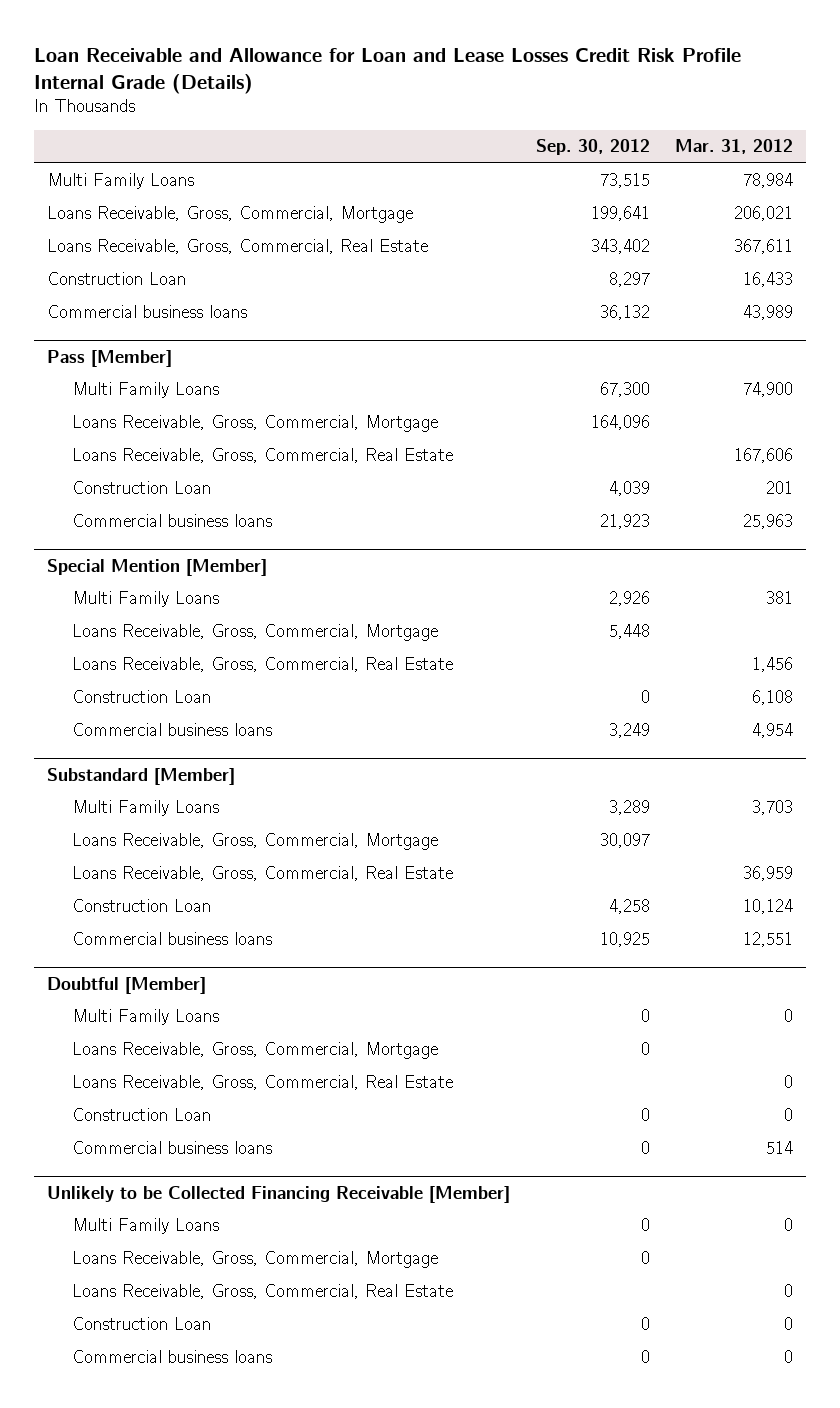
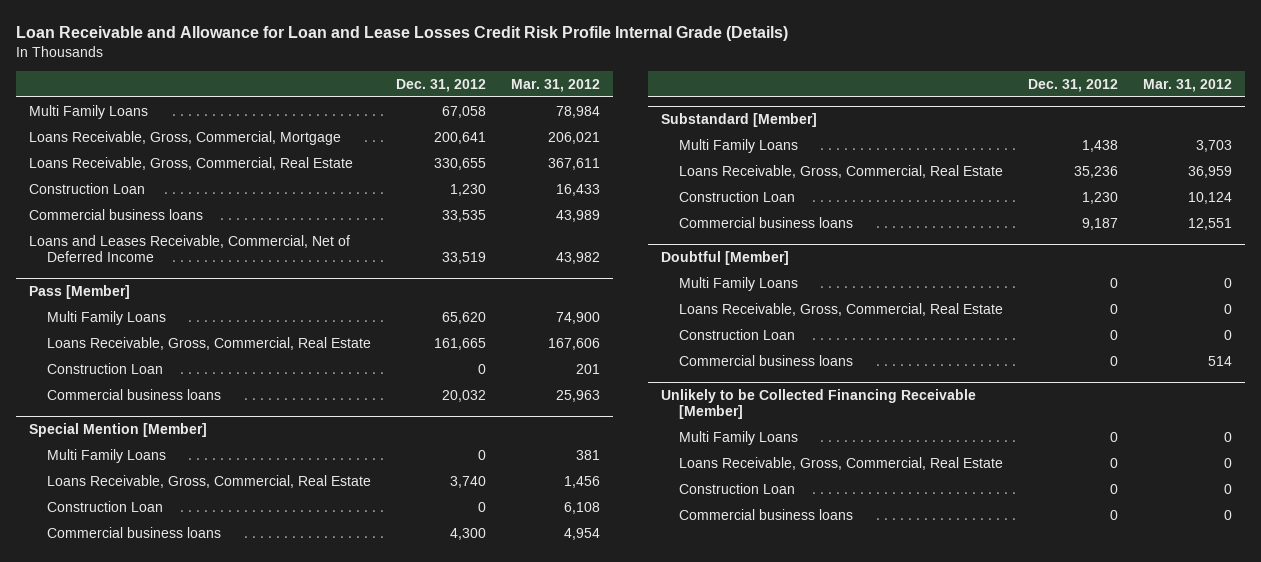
[535,139,650,156] Sep. 30, 2012 -> none
none -> [396,78,487,92] Dec. 31, 2012
none -> [28,234,350,263] Loans and Leases Receivable, Commercial, Net of Deferred Income
[71,415,438,433] Loans Receivable, Gross, Commercial, Mortgage -> none
[71,624,438,642] Loans Receivable, Gross, Commercial, Mortgage -> none
[71,833,438,851] Loans Receivable, Gross, Commercial, Mortgage -> none
[71,1042,438,1060] Loans Receivable, Gross, Commercial, Mortgage -> none
[71,1251,438,1269] Loans Receivable, Gross, Commercial, Mortgage -> none

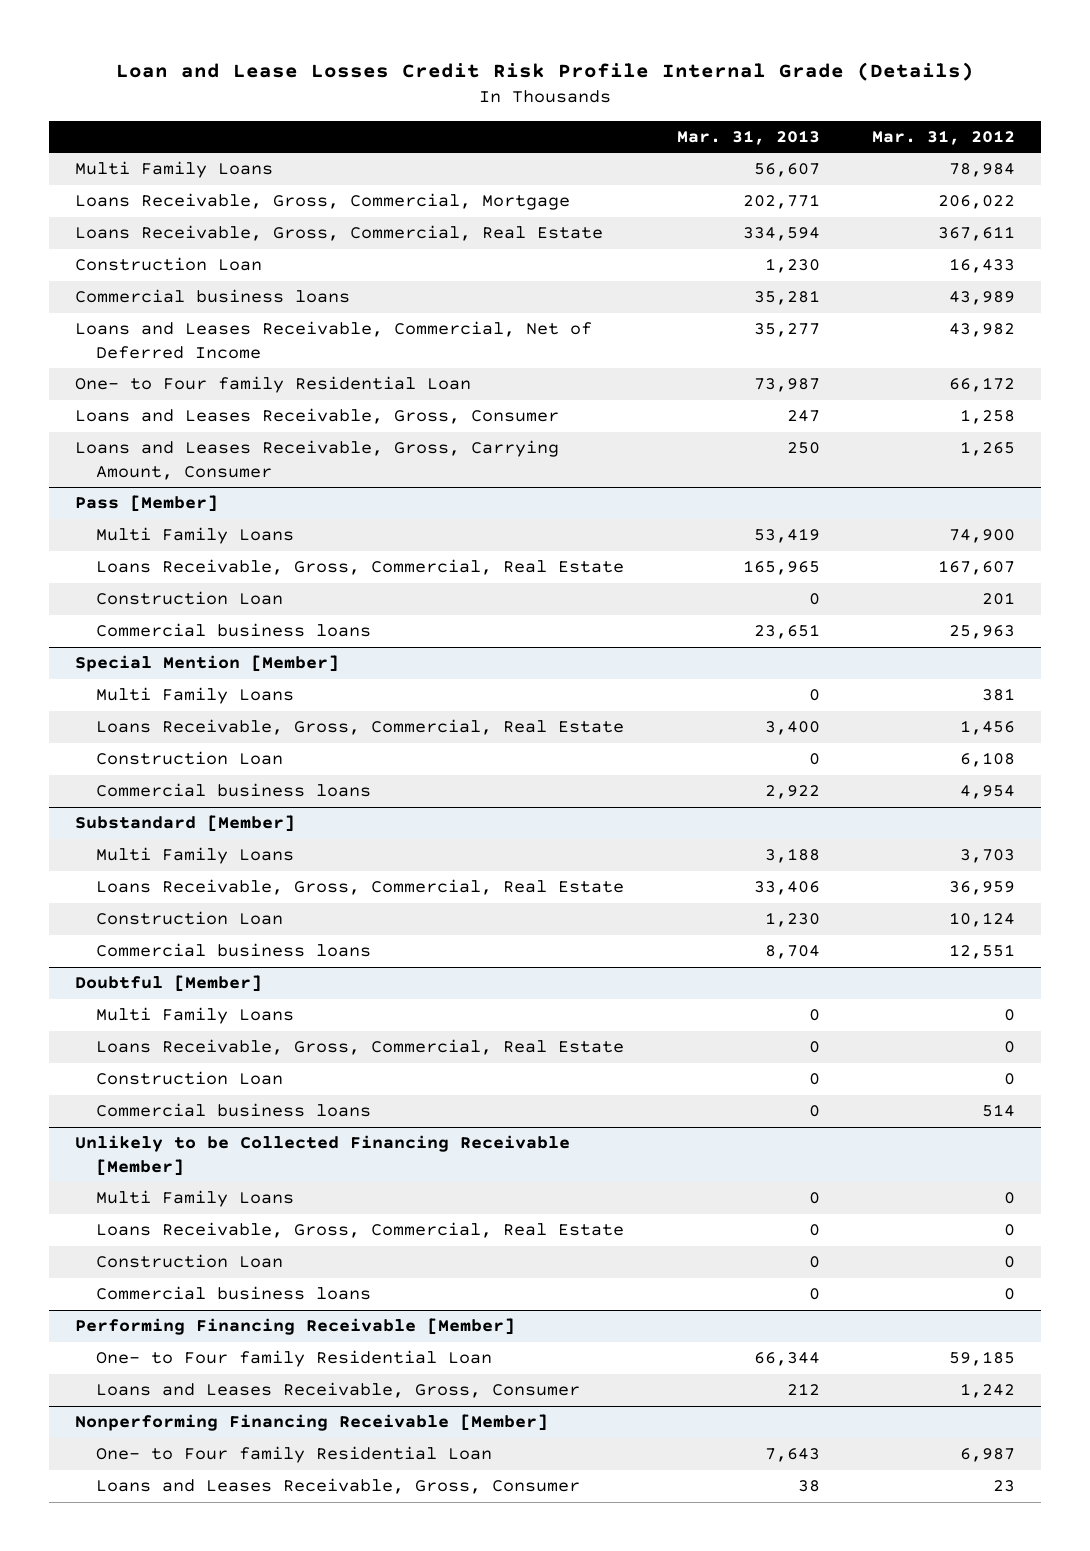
[16,25,789,41] Loan Receivable and Allowance for Loan and Lease Losses Credit Risk Profile Internal Grade (Details) -> [115,62,974,82] Loan and Lease Losses Credit Risk Profile Internal Grade (Details)
[396,78,487,92] Dec. 31, 2012 -> none
none -> [676,129,820,145] Mar. 31, 2013
[548,131,601,144] 206,021 -> [937,195,1015,210] 206,022
none -> [74,376,471,394] One- to Four family Residential Loan
none -> [74,408,559,425] Loans and Leases Receivable, Gross, Consumer
none -> [74,440,559,480] Loans and Leases Receivable, Gross, Carrying Amount, Consumer
[548,337,601,350] 167,606 -> [937,560,1015,576] 167,607
none -> [74,1318,515,1336] Performing Financing Receivable [Member]
none -> [96,1350,493,1368] One- to Four family Residential Loan
none -> [96,1382,581,1399] Loans and Leases Receivable, Gross, Consumer
none -> [74,1414,548,1432] Nonperforming Financing Receivable [Member]
none -> [96,1446,493,1464] One- to Four family Residential Loan
none -> [96,1478,581,1495] Loans and Leases Receivable, Gross, Consumer

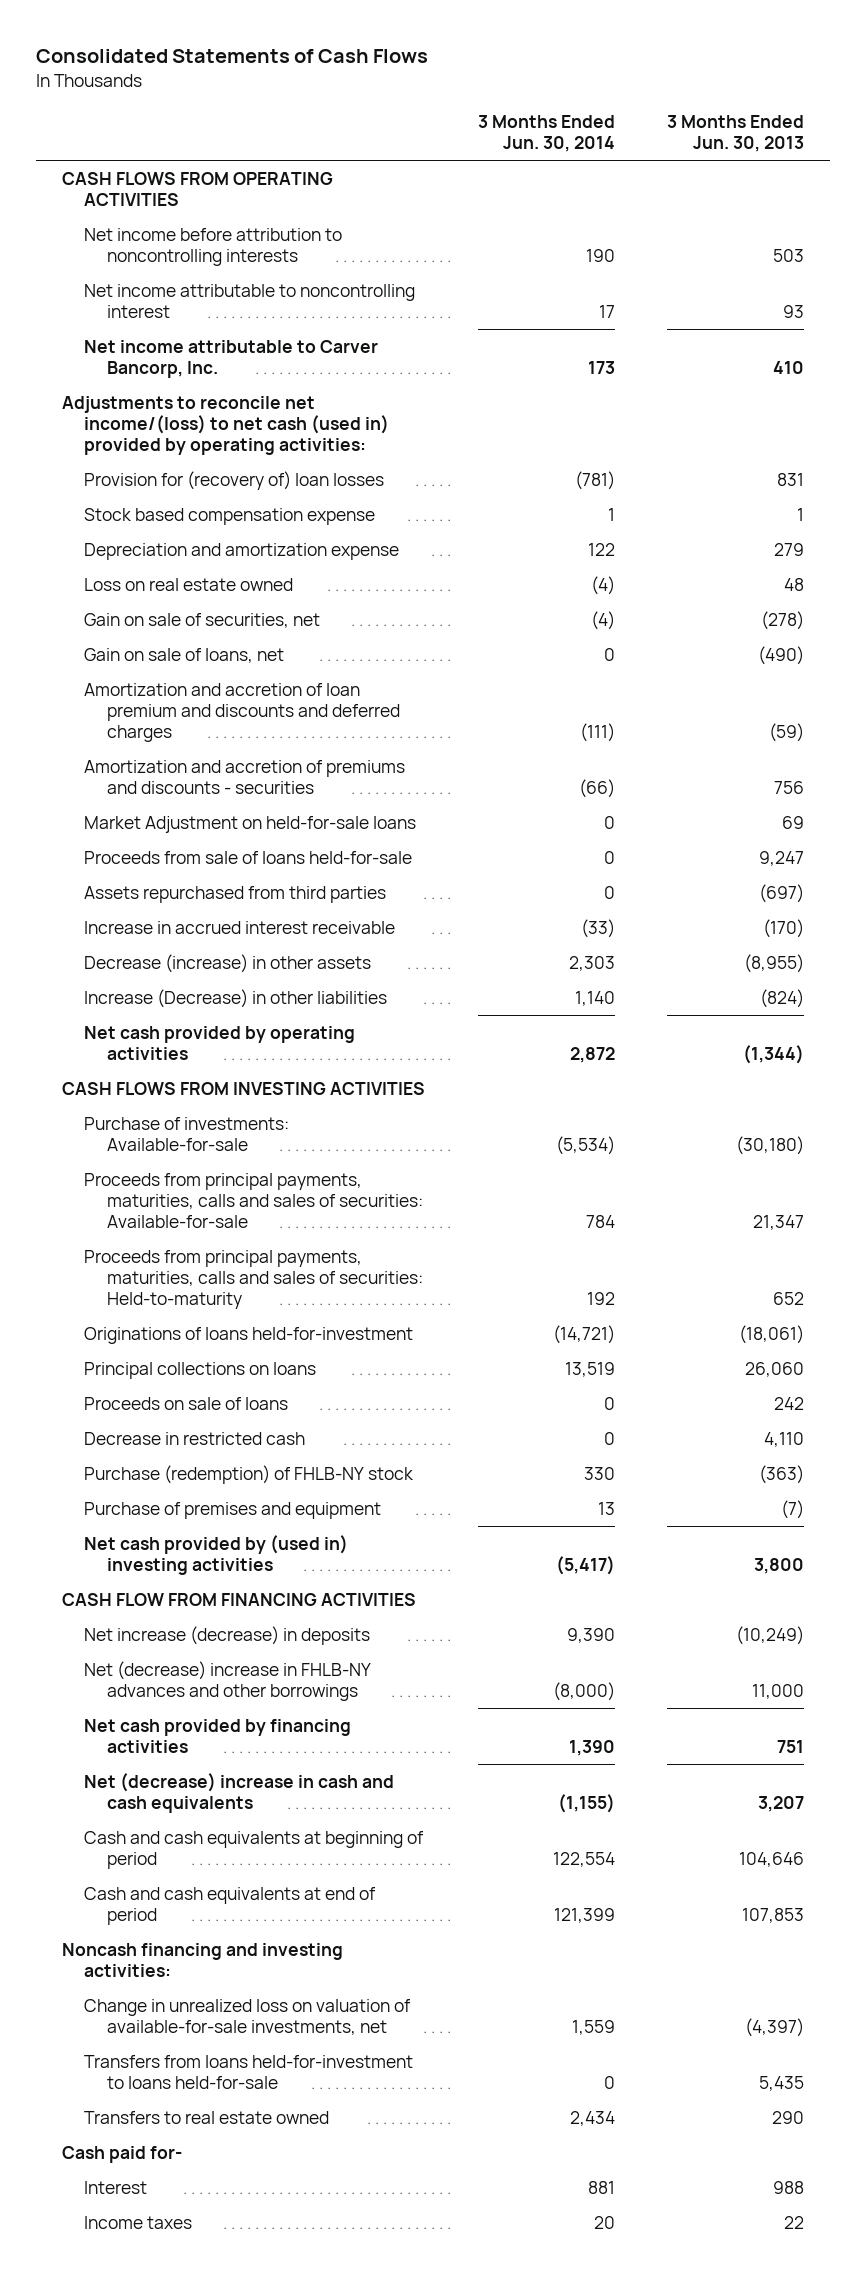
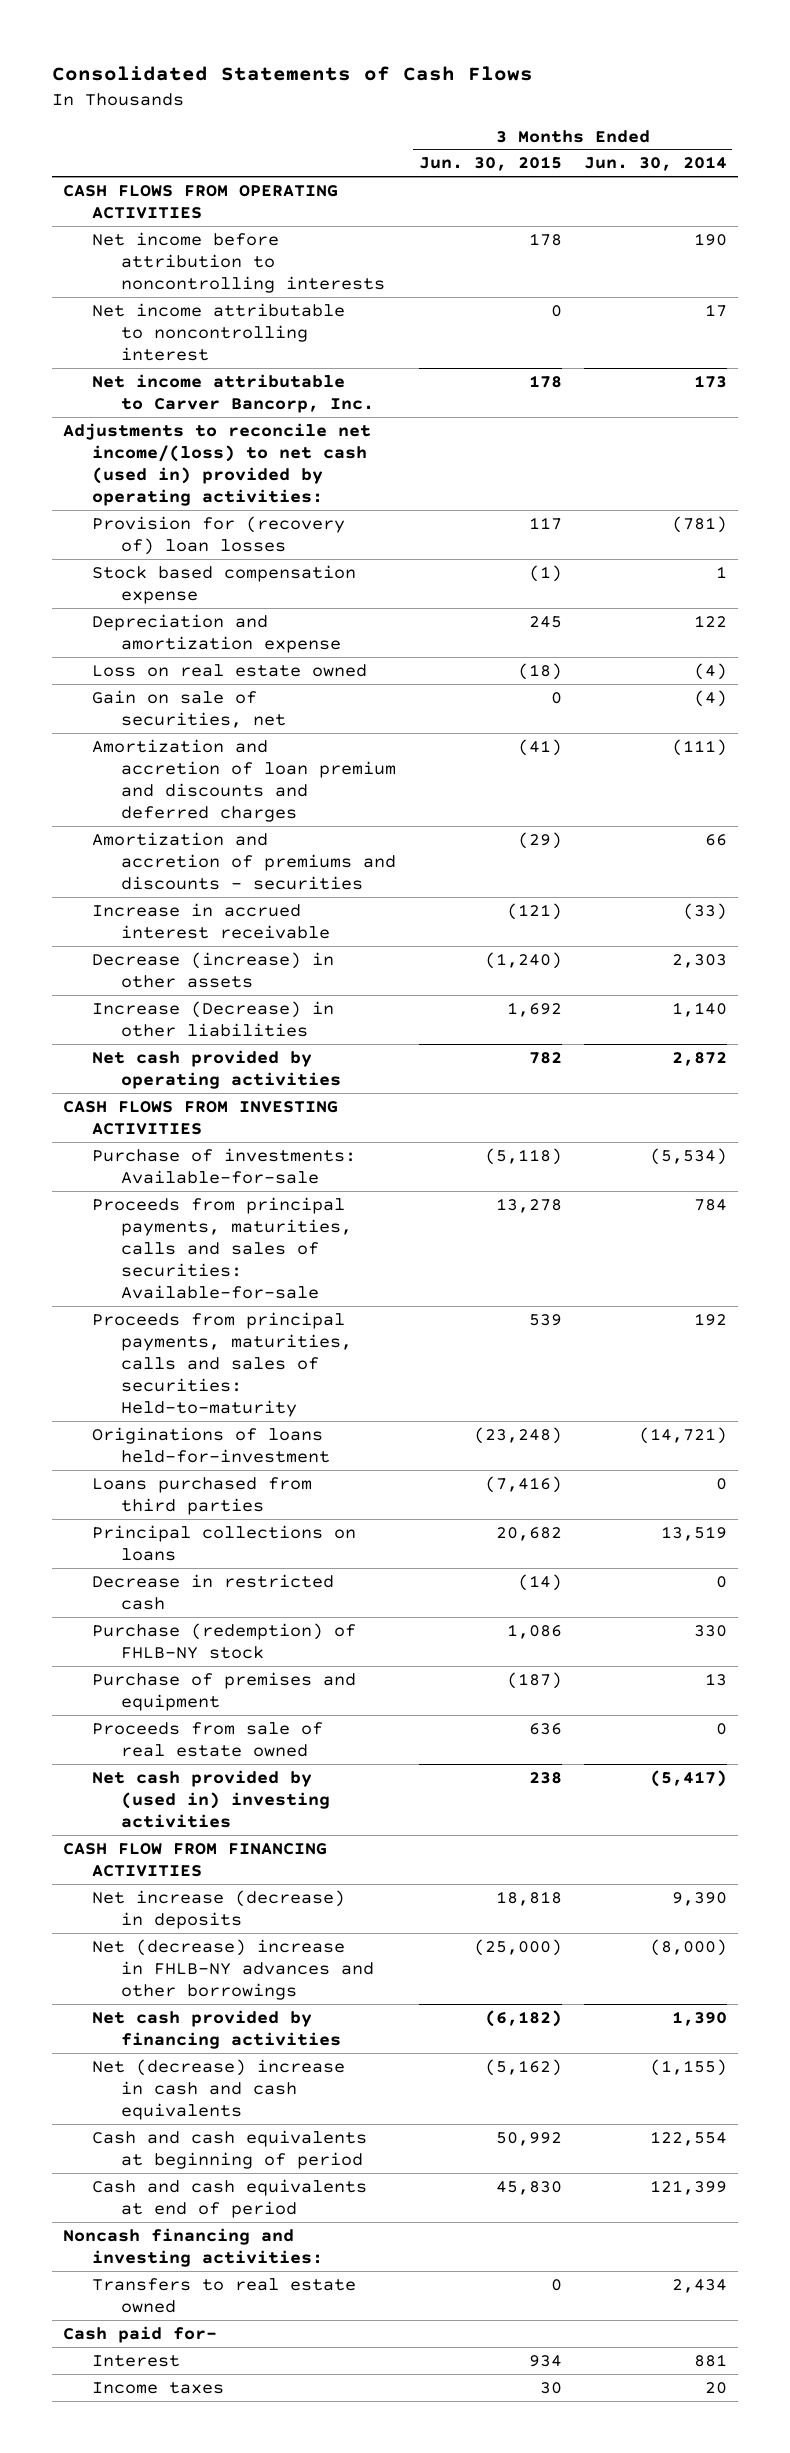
[667,115,805,153] 3 Months Ended Jun. 30, 2013 -> none
none -> [418,156,562,172] Jun. 30, 2015
[84,647,285,663] Gain on sale of loans, net -> none
[84,815,417,833] Market Adjustment on held-for-sale loans -> none
[84,850,413,864] Proceeds from sale of loans held-for-sale -> none
[84,885,387,903] Assets repurchased from third parties -> none
[578,778,615,798] (66) -> [704,833,727,846] 66
none -> [92,1476,313,1515] Loans purchased from third parties
[84,1396,289,1410] Proceeds on sale of loans -> none
none -> [92,1721,324,1757] Proceeds from sale of real estate owned
[84,1998,412,2035] Change in unrealized loss on valuation of available-for-sale investments, net -> none
[84,2054,414,2089] Transfers from loans held-for-investment to loans held-for-sale -> none

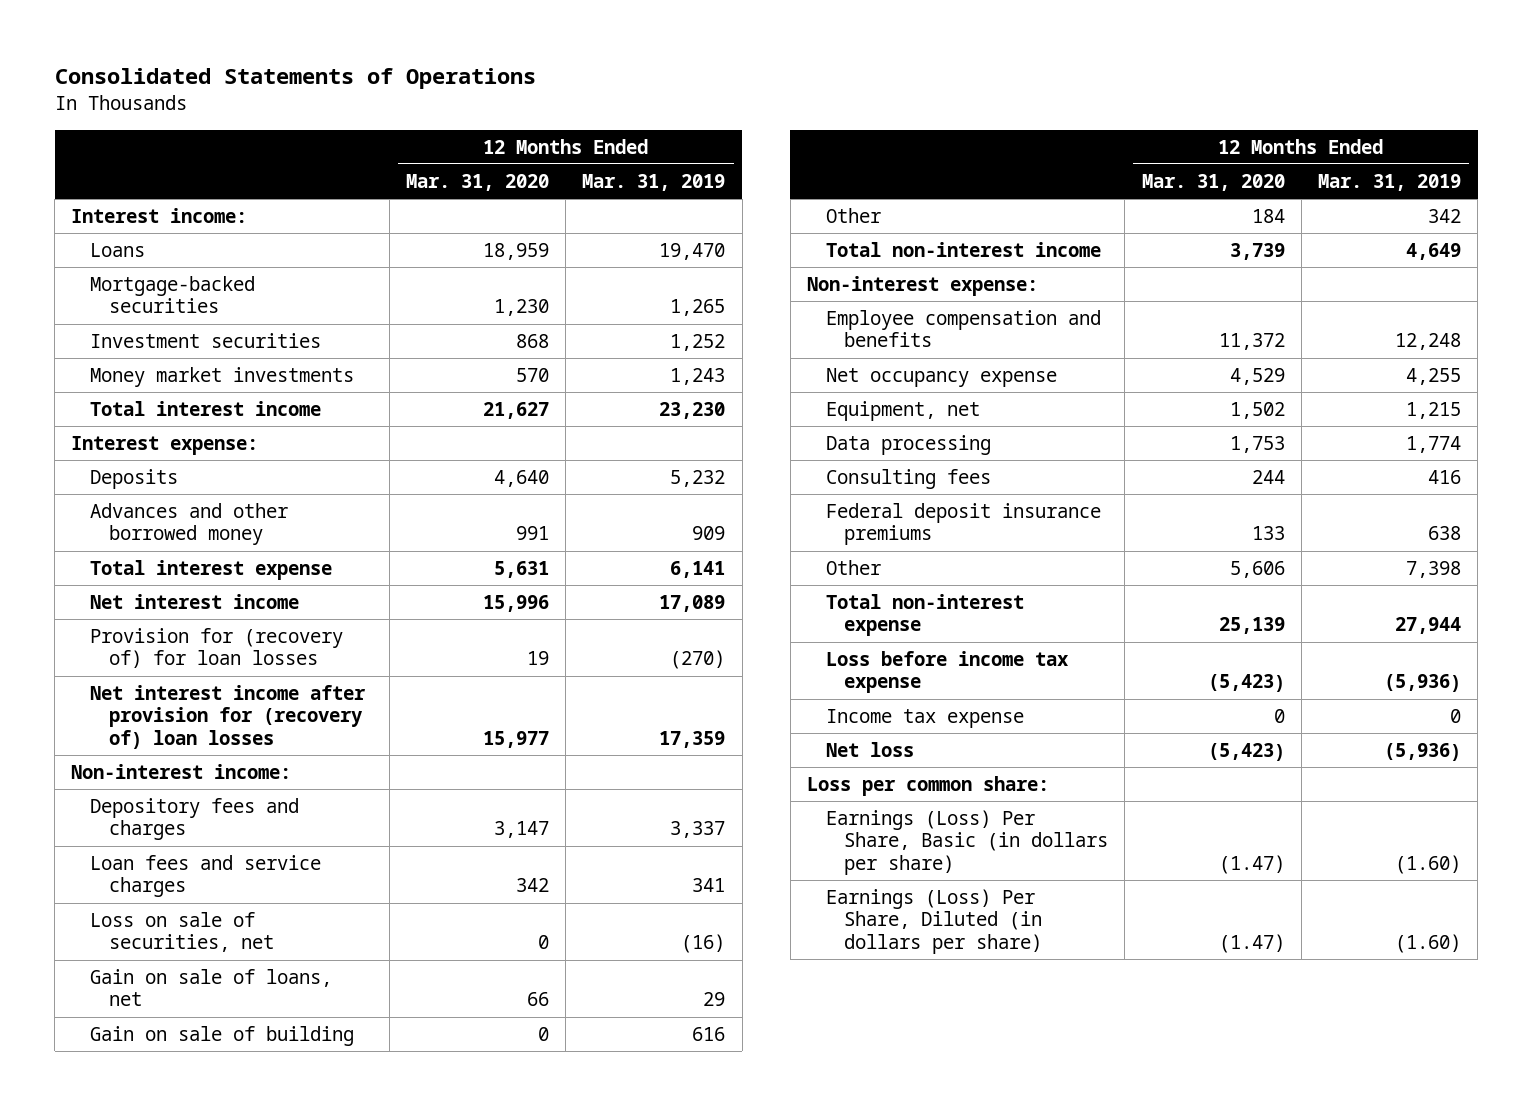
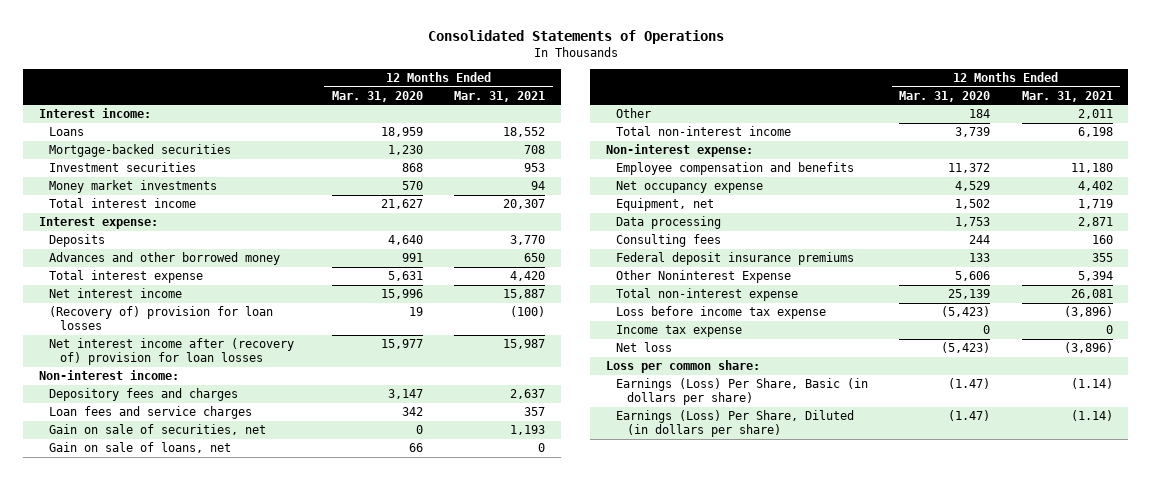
[582,173,726,191] Mar. 31, 2019 -> none
none -> [454,90,546,102] Mar. 31, 2021
[90,628,344,669] Provision for (recovery of) for loan losses -> [49,306,274,330] (Recovery of) provision for loan losses
[90,685,367,749] Net interest income after provision for (recovery of) loan losses -> [49,338,295,365] Net interest income after (recovery of) provision for loan losses
[90,912,274,953] Loss on sale of securities, net -> [49,424,267,436] Gain on sale of securities, net
[90,1026,355,1047] Gain on sale of building -> none
[825,560,881,576] Other -> [616,270,792,284] Other Noninterest Expense

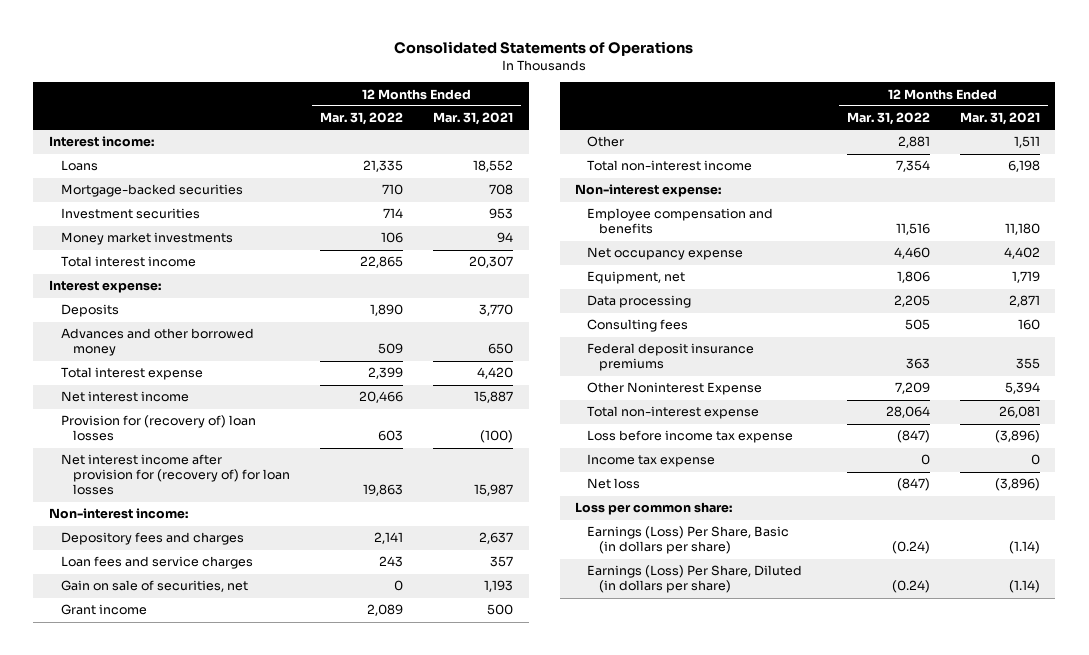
[332,90,424,102] Mar. 31, 2020 -> none
none -> [320,112,404,126] Mar. 31, 2022
[49,306,274,330] (Recovery of) provision for loan losses -> [60,415,256,442] Provision for (recovery of) loan losses
[49,338,295,365] Net interest income after (recovery of) provision for loan losses -> [60,454,290,496] Net interest income after provision for (recovery of) for loan losses
[49,442,232,454] Gain on sale of loans, net -> none
none -> [60,604,147,616] Grant income
[1077,109,1113,120] 2,011 -> [1014,136,1041,149] 1,511

